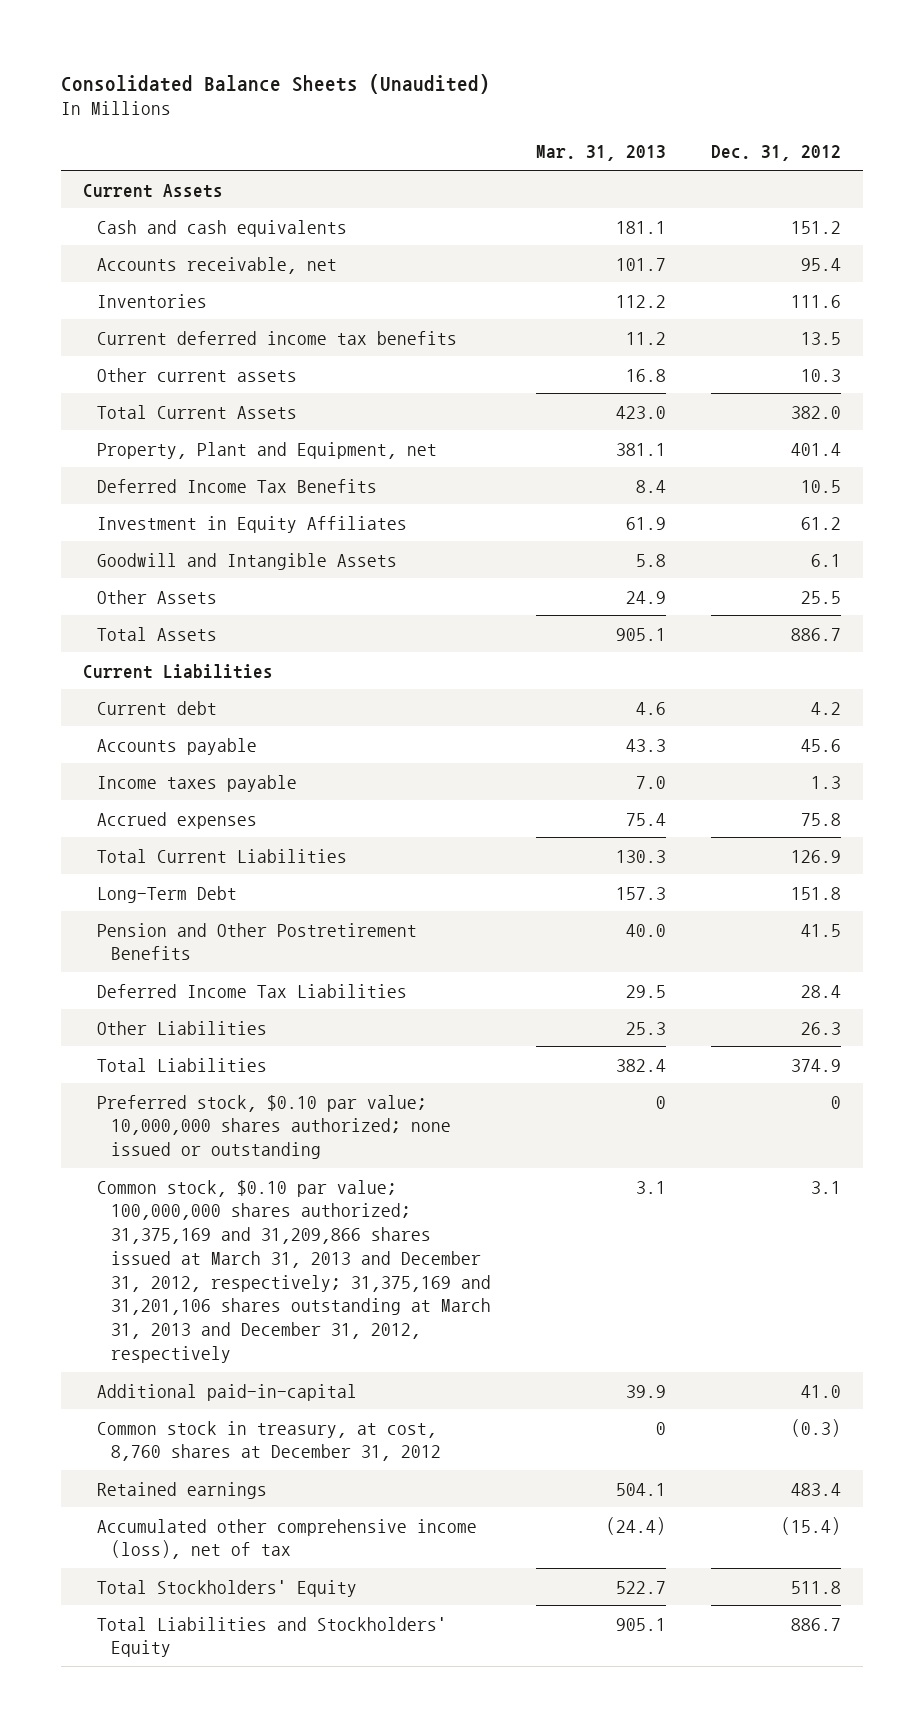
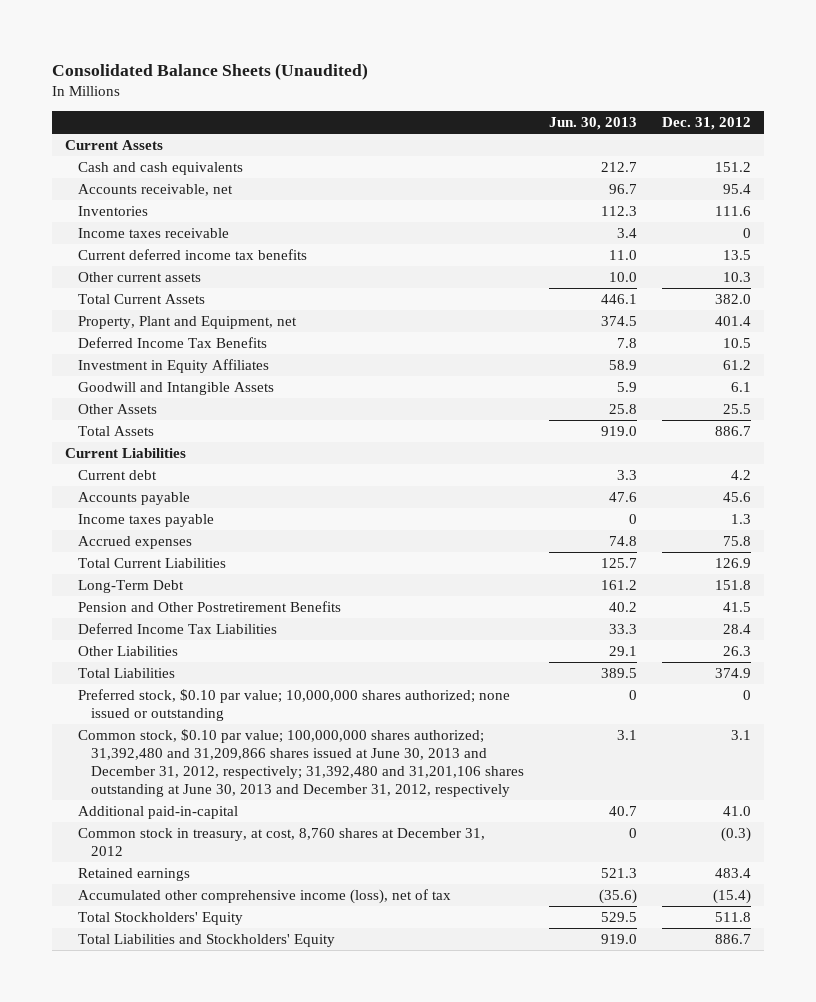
[535,145,666,162] Mar. 31, 2013 -> none
none -> [549,117,638,131] Jun. 30, 2013
none -> [78,227,230,238] Income taxes receivable
[97,1179,492,1363] Common stock, $0.10 par value; 100,000,000 shares authorized; 31,375,169 and 31,209,866 shares issued at March 31, 2013 and December 31, 2012, respectively; 31,375,169 and 31,201,106 shares outstanding at March 31, 2013 and December 31, 2012, respectively -> [78,728,525,797] Common stock, $0.10 par value; 100,000,000 shares authorized; 31,392,480 and 31,209,866 shares issued at June 30, 2013 and December 31, 2012, respectively; 31,392,480 and 31,201,106 shares outstanding at June 30, 2013 and December 31, 2012, respectively

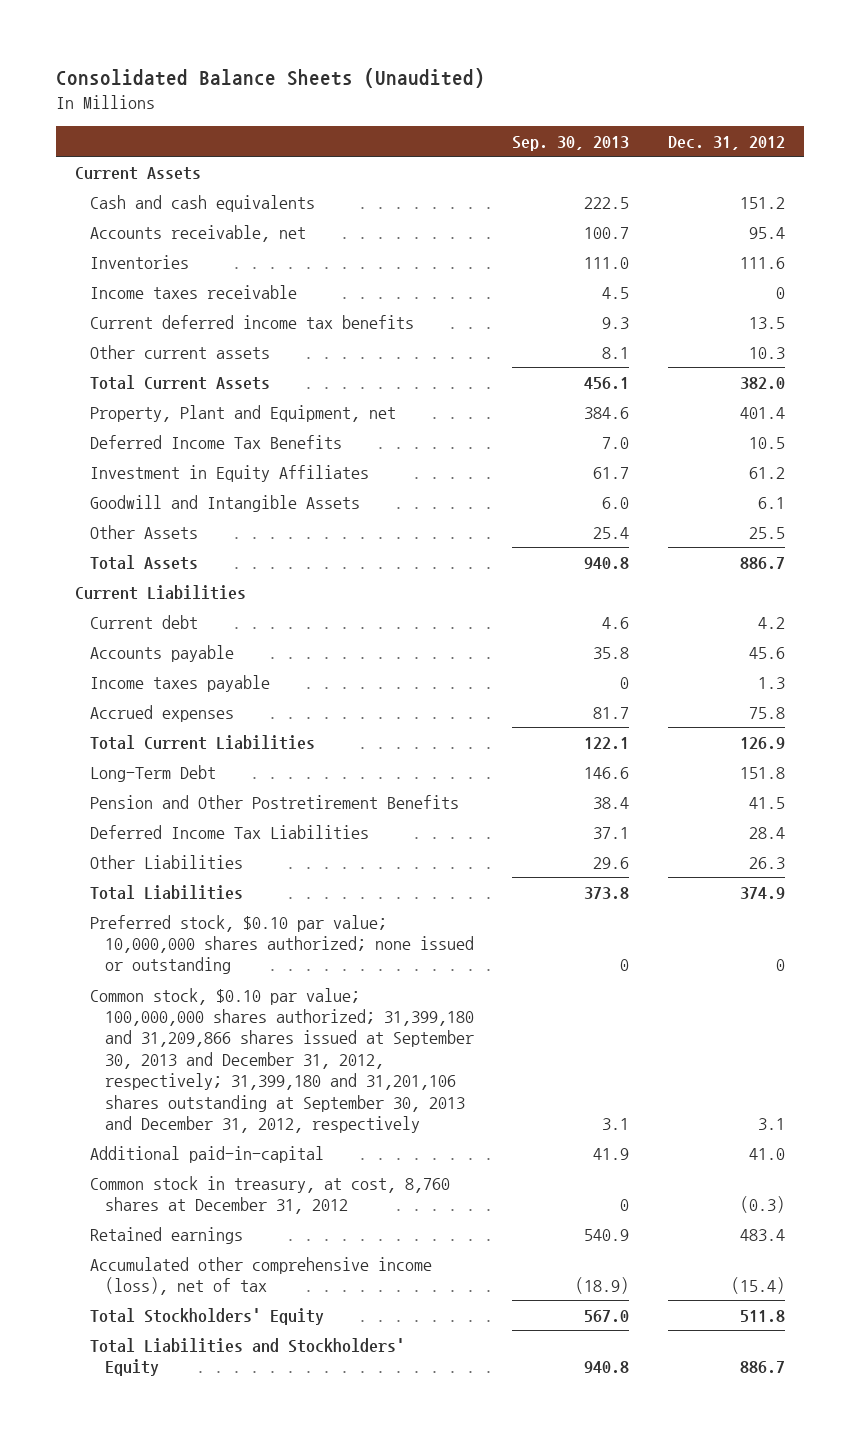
[549,117,638,131] Jun. 30, 2013 -> none
none -> [512,136,630,152] Sep. 30, 2013
[78,728,525,797] Common stock, $0.10 par value; 100,000,000 shares authorized; 31,392,480 and 31,209,866 shares issued at June 30, 2013 and December 31, 2012, respectively; 31,392,480 and 31,201,106 shares outstanding at June 30, 2013 and December 31, 2012, respectively -> [89,987,474,1134] Common stock, $0.10 par value; 100,000,000 shares authorized; 31,399,180 and 31,209,866 shares issued at September 30, 2013 and December 31, 2012, respectively; 31,399,180 and 31,201,106 shares outstanding at September 30, 2013 and December 31, 2012, respectively

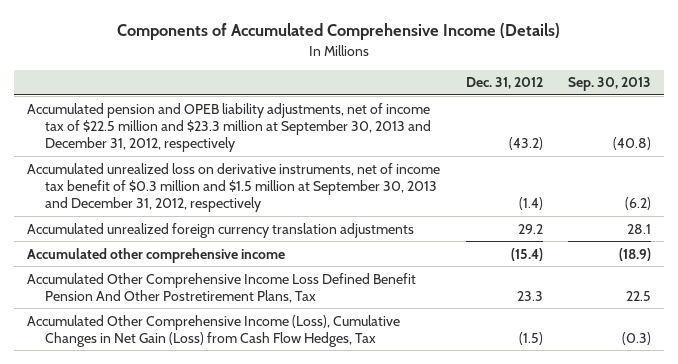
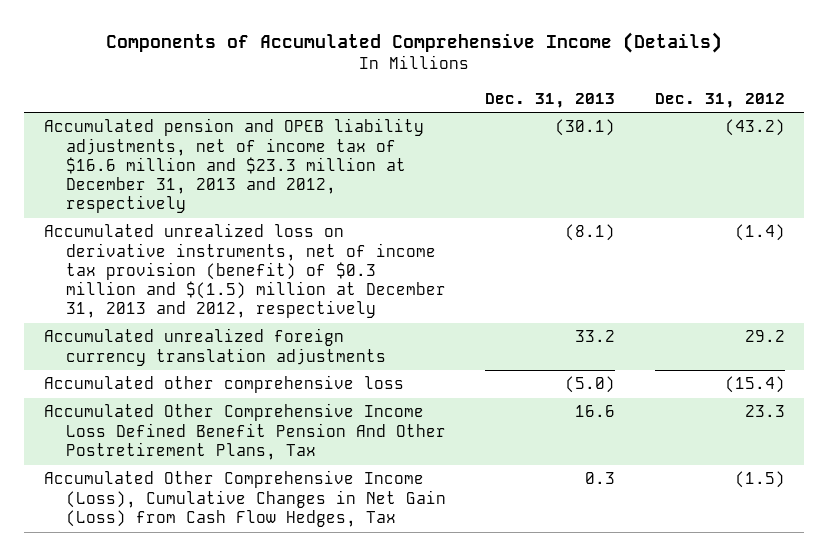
[568,77,652,92] Sep. 30, 2013 -> none
none -> [485,92,616,108] Dec. 31, 2013
[26,102,431,153] Accumulated pension and OPEB liability adjustments, net of income tax of $22.5 million and $23.3 million at September 30, 2013 and December 31, 2012, respectively -> [43,118,424,214] Accumulated pension and OPEB liability adjustments, net of income tax of $16.6 million and $23.3 million at December 31, 2013 and 2012, respectively
[26,162,440,213] Accumulated unrealized loss on derivative instruments, net of income tax benefit of $0.3 million and $1.5 million at September 30, 2013 and December 31, 2012, respectively -> [43,223,447,319] Accumulated unrealized loss on derivative instruments, net of income tax provision (benefit) of $0.3 million and $(1.5) million at December 31, 2013 and 2012, respectively
[26,247,285,263] Accumulated other comprehensive income -> [43,375,404,394] Accumulated other comprehensive loss

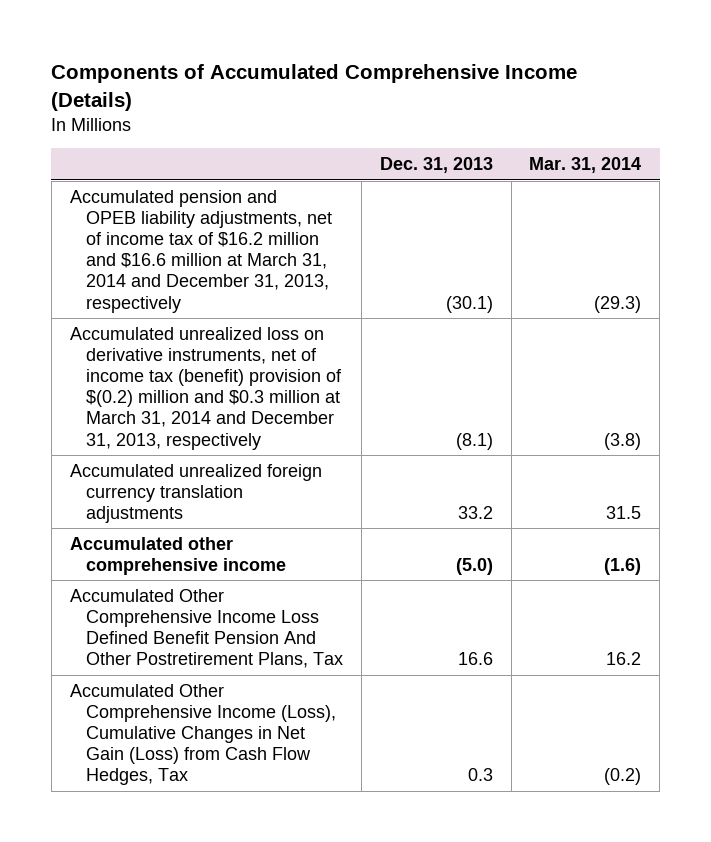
[654,92,785,108] Dec. 31, 2012 -> none
none -> [529,157,642,174] Mar. 31, 2014
[43,118,424,214] Accumulated pension and OPEB liability adjustments, net of income tax of $16.6 million and $23.3 million at December 31, 2013 and 2012, respectively -> [69,189,333,313] Accumulated pension and OPEB liability adjustments, net of income tax of $16.2 million and $16.6 million at March 31, 2014 and December 31, 2013, respectively
[43,223,447,319] Accumulated unrealized loss on derivative instruments, net of income tax provision (benefit) of $0.3 million and $(1.5) million at December 31, 2013 and 2012, respectively -> [69,326,343,450] Accumulated unrealized loss on derivative instruments, net of income tax (benefit) provision of $(0.2) million and $0.3 million at March 31, 2014 and December 31, 2013, respectively
[43,375,404,394] Accumulated other comprehensive loss -> [69,536,287,575] Accumulated other comprehensive income

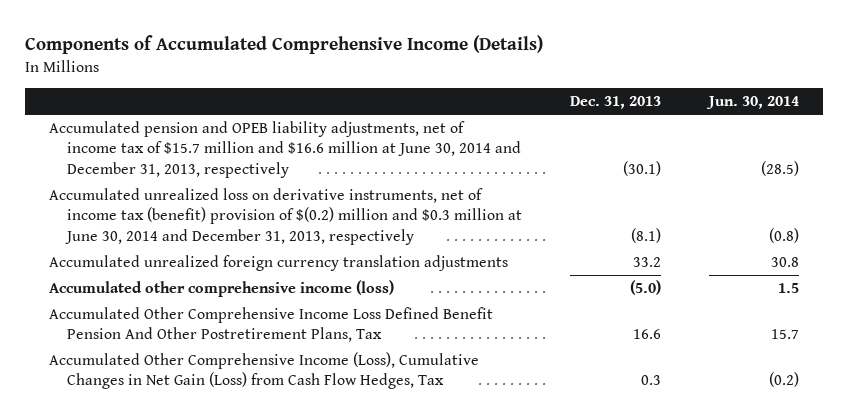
[529,157,642,174] Mar. 31, 2014 -> none
none -> [705,96,799,110] Jun. 30, 2014
[69,189,333,313] Accumulated pension and OPEB liability adjustments, net of income tax of $16.2 million and $16.6 million at March 31, 2014 and December 31, 2013, respectively -> [48,120,521,178] Accumulated pension and OPEB liability adjustments, net of income tax of $15.7 million and $16.6 million at June 30, 2014 and December 31, 2013, respectively
[69,326,343,450] Accumulated unrealized loss on derivative instruments, net of income tax (benefit) provision of $(0.2) million and $0.3 million at March 31, 2014 and December 31, 2013, respectively -> [48,187,522,245] Accumulated unrealized loss on derivative instruments, net of income tax (benefit) provision of $(0.2) million and $0.3 million at June 30, 2014 and December 31, 2013, respectively
[69,536,287,575] Accumulated other comprehensive income -> [48,279,394,297] Accumulated other comprehensive income (loss)

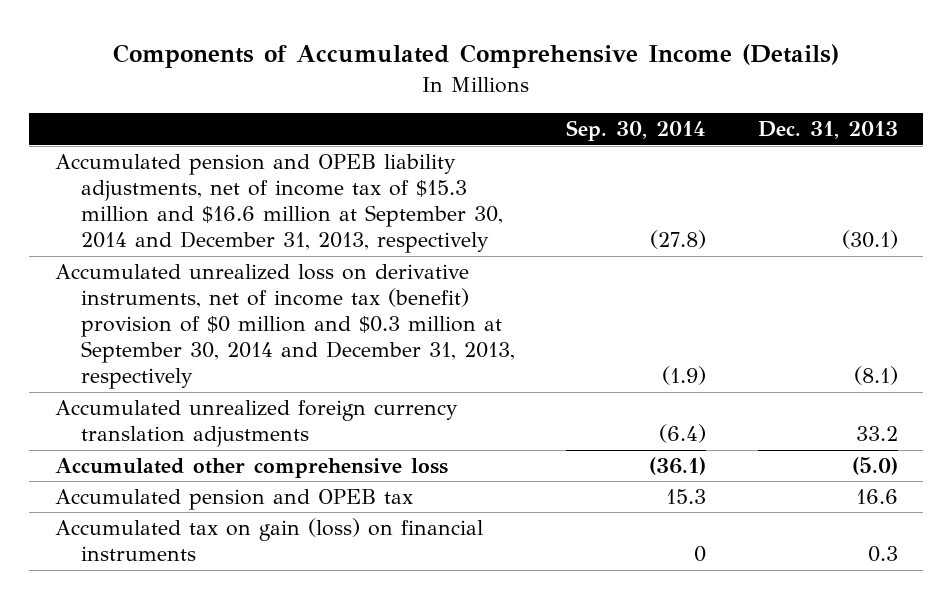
[705,96,799,110] Jun. 30, 2014 -> none
none -> [566,120,707,142] Sep. 30, 2014
[48,120,521,178] Accumulated pension and OPEB liability adjustments, net of income tax of $15.7 million and $16.6 million at June 30, 2014 and December 31, 2013, respectively -> [54,154,503,254] Accumulated pension and OPEB liability adjustments, net of income tax of $15.3 million and $16.6 million at September 30, 2014 and December 31, 2013, respectively
[48,187,522,245] Accumulated unrealized loss on derivative instruments, net of income tax (benefit) provision of $(0.2) million and $0.3 million at June 30, 2014 and December 31, 2013, respectively -> [54,264,515,390] Accumulated unrealized loss on derivative instruments, net of income tax (benefit) provision of $0 million and $0.3 million at September 30, 2014 and December 31, 2013, respectively
[48,279,394,297] Accumulated other comprehensive income (loss) -> [54,458,448,479] Accumulated other comprehensive loss
[48,306,493,343] Accumulated Other Comprehensive Income Loss Defined Benefit Pension And Other Postretirement Plans, Tax -> [54,489,413,511] Accumulated pension and OPEB tax
[48,351,479,390] Accumulated Other Comprehensive Income (Loss), Cumulative Changes in Net Gain (Loss) from Cash Flow Hedges, Tax -> [54,518,483,562] Accumulated tax on gain (loss) on financial instruments

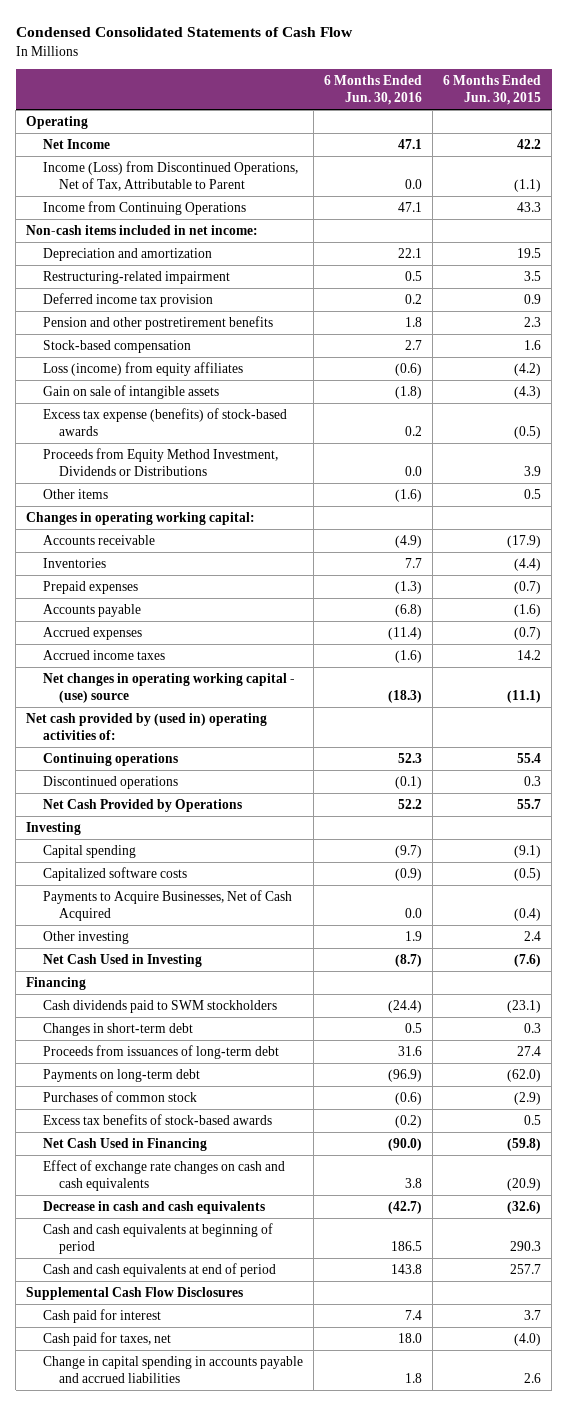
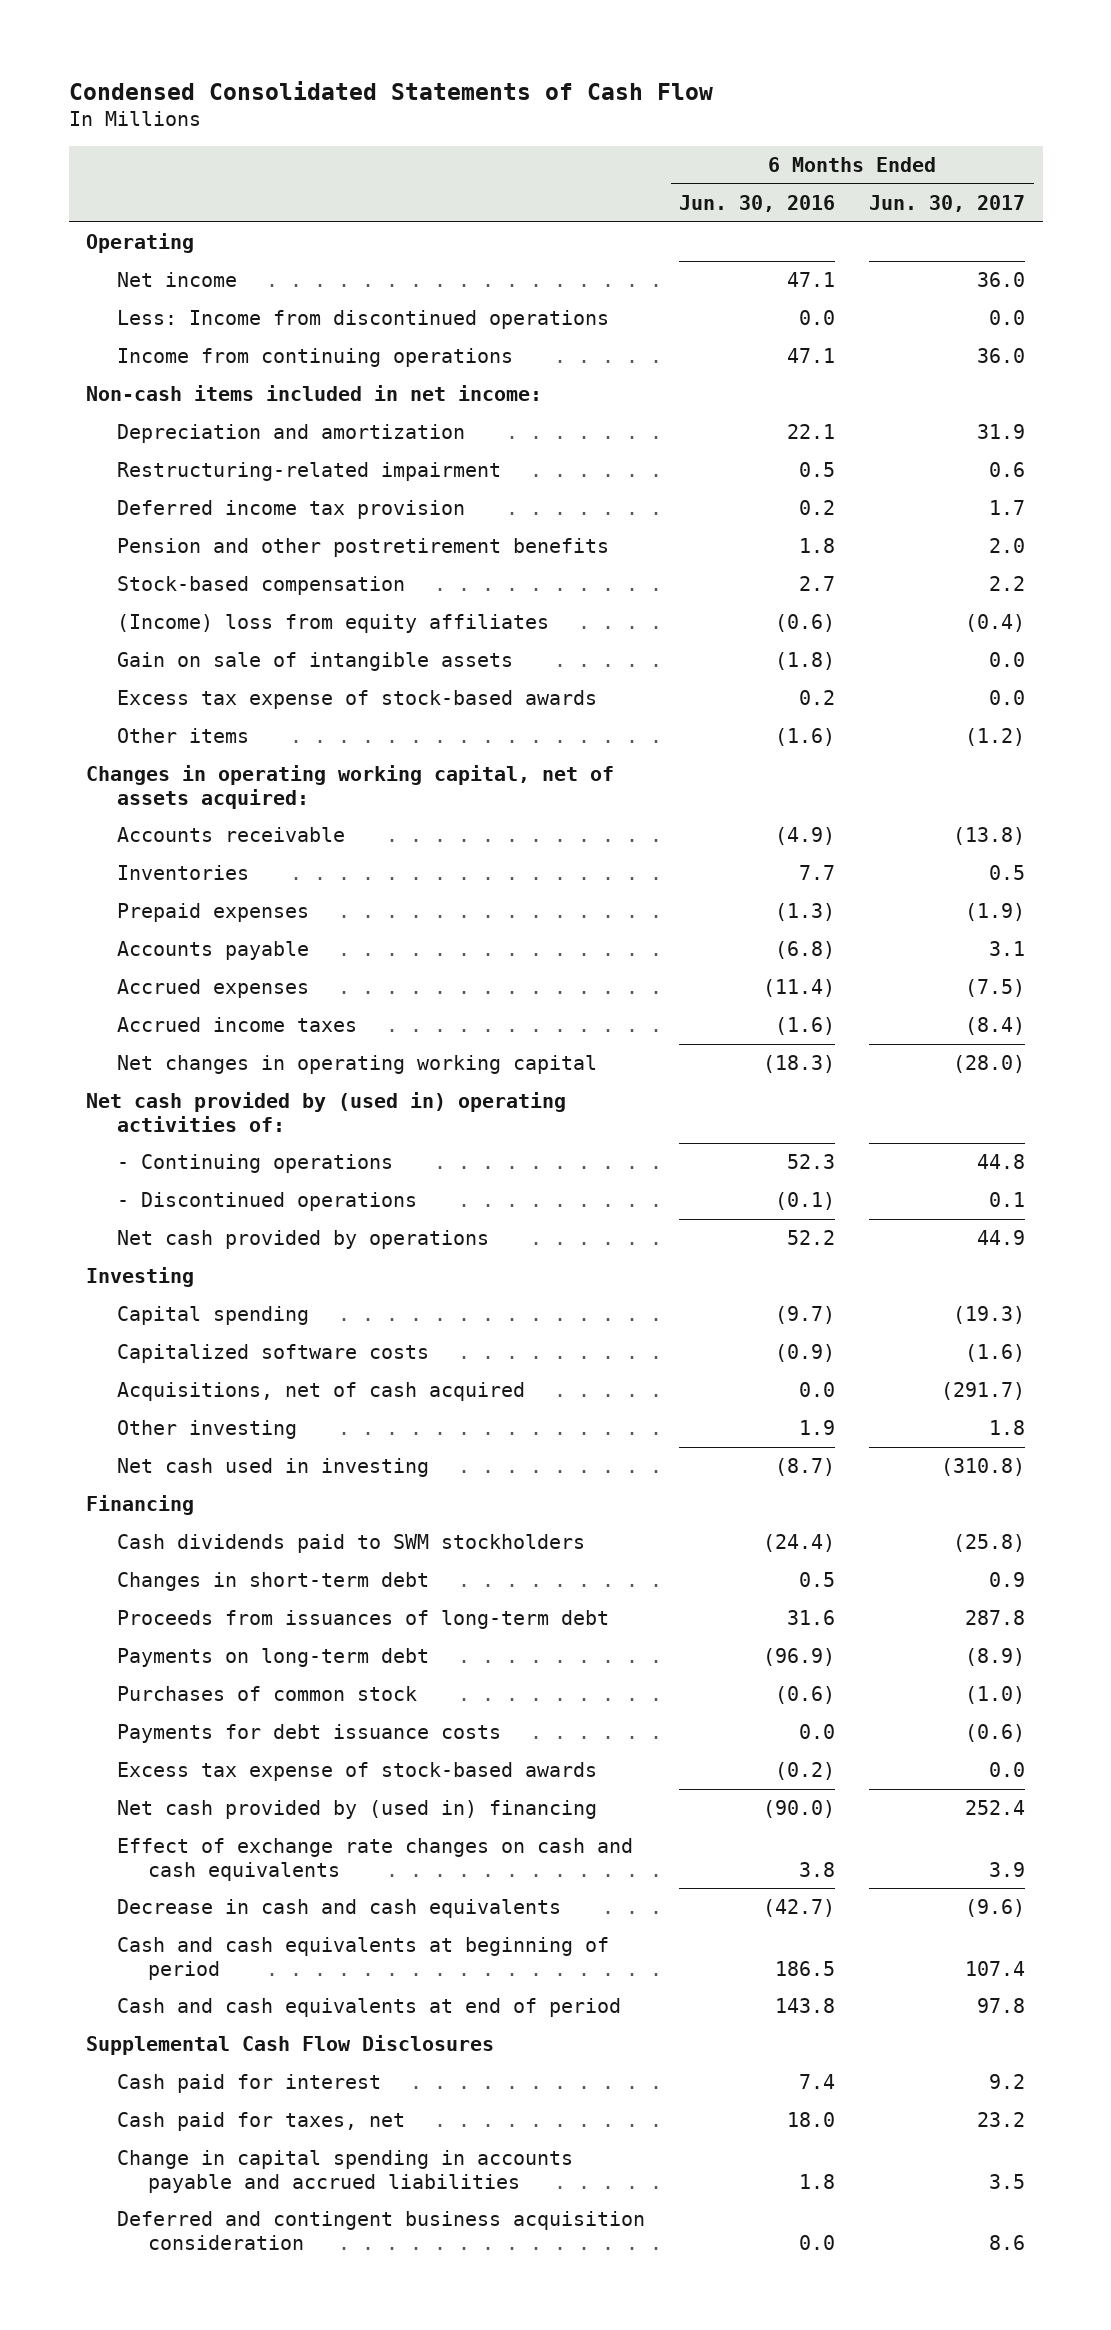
[443,75,542,106] 6 Months Ended Jun. 30, 2015 -> none
none -> [869,195,1026,213] Jun. 30, 2017
[42,138,110,149] Net Income -> [116,272,237,288] Net income
[42,160,298,191] Income (Loss) from Discontinued Operations, Net of Tax, Attributable to Parent -> [116,310,609,330] Less: Income from discontinued operations
[42,200,246,215] Income from Continuing Operations -> [116,348,513,368] Income from continuing operations
[42,361,243,376] Loss (income) from equity affiliates -> [116,614,549,634] (Income) loss from equity affiliates
[42,447,278,476] Proceeds from Equity Method Investment, Dividends or Distributions -> none
[42,407,287,436] Excess tax expense (benefits) of stock-based awards -> [116,690,597,710] Excess tax expense of stock-based awards
[26,511,256,525] Changes in operating working capital: -> [86,765,615,809] Changes in operating working capital, net of assets acquired:
[42,672,295,703] Net changes in operating working capital - (use) source -> [116,1055,597,1075] Net changes in operating working capital
[42,752,178,766] Continuing operations -> [116,1154,393,1174] - Continuing operations
[42,775,178,789] Discontinued operations -> [116,1192,417,1212] - Discontinued operations
[42,798,242,812] Net Cash Provided by Operations -> [116,1230,489,1250] Net cash provided by operations
[42,889,292,921] Payments to Acquire Businesses, Net of Cash Acquired -> [116,1382,525,1402] Acquisitions, net of cash acquired
[42,953,202,967] Net Cash Used in Investing -> [116,1458,429,1478] Net cash used in investing
none -> [116,1724,501,1744] Payments for debt issuance costs
[42,1113,272,1125] Excess tax benefits of stock-based awards -> [116,1762,597,1782] Excess tax expense of stock-based awards
[42,1137,207,1151] Net Cash Used in Financing -> [116,1800,597,1820] Net cash provided by (used in) financing
none -> [116,2211,645,2250] Deferred and contingent business acquisition consideration

